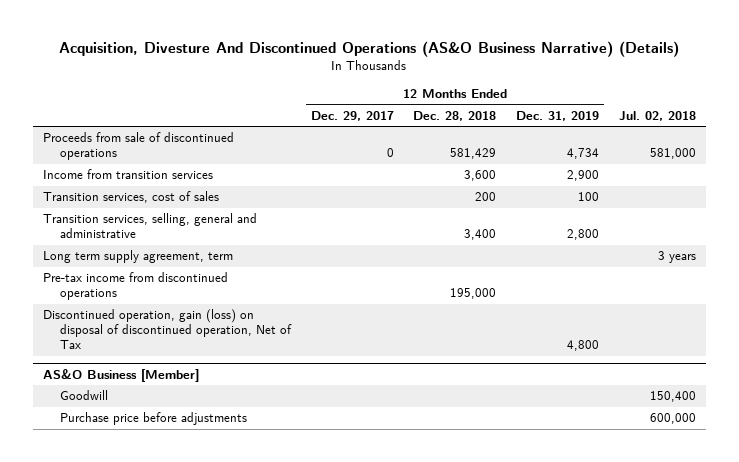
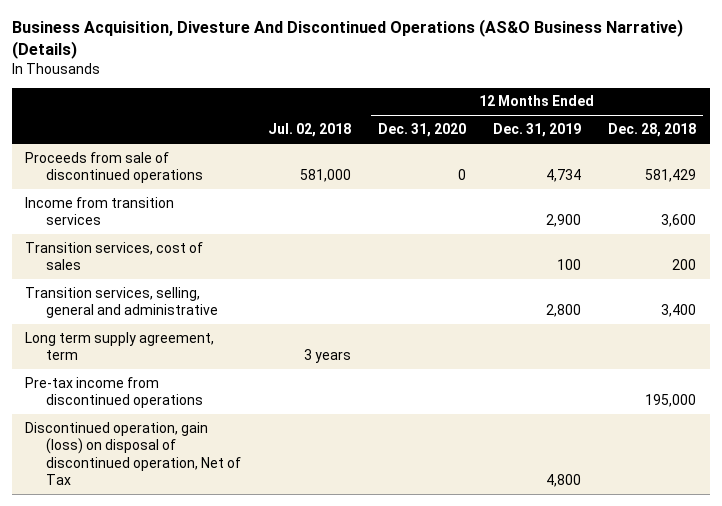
[59,40,680,57] Acquisition, Divesture And Discontinued Operations (AS&O Business Narrative) (Details) -> [11,19,683,59] Business Acquisition, Divesture And Discontinued Operations (AS&O Business Narrative) (Details)
[310,110,394,121] Dec. 29, 2017 -> none
none -> [378,123,467,138] Dec. 31, 2020
[42,368,199,382] AS&O Business [Member] -> none
[59,390,108,401] Goodwill -> none
[59,412,247,426] Purchase price before adjustments -> none

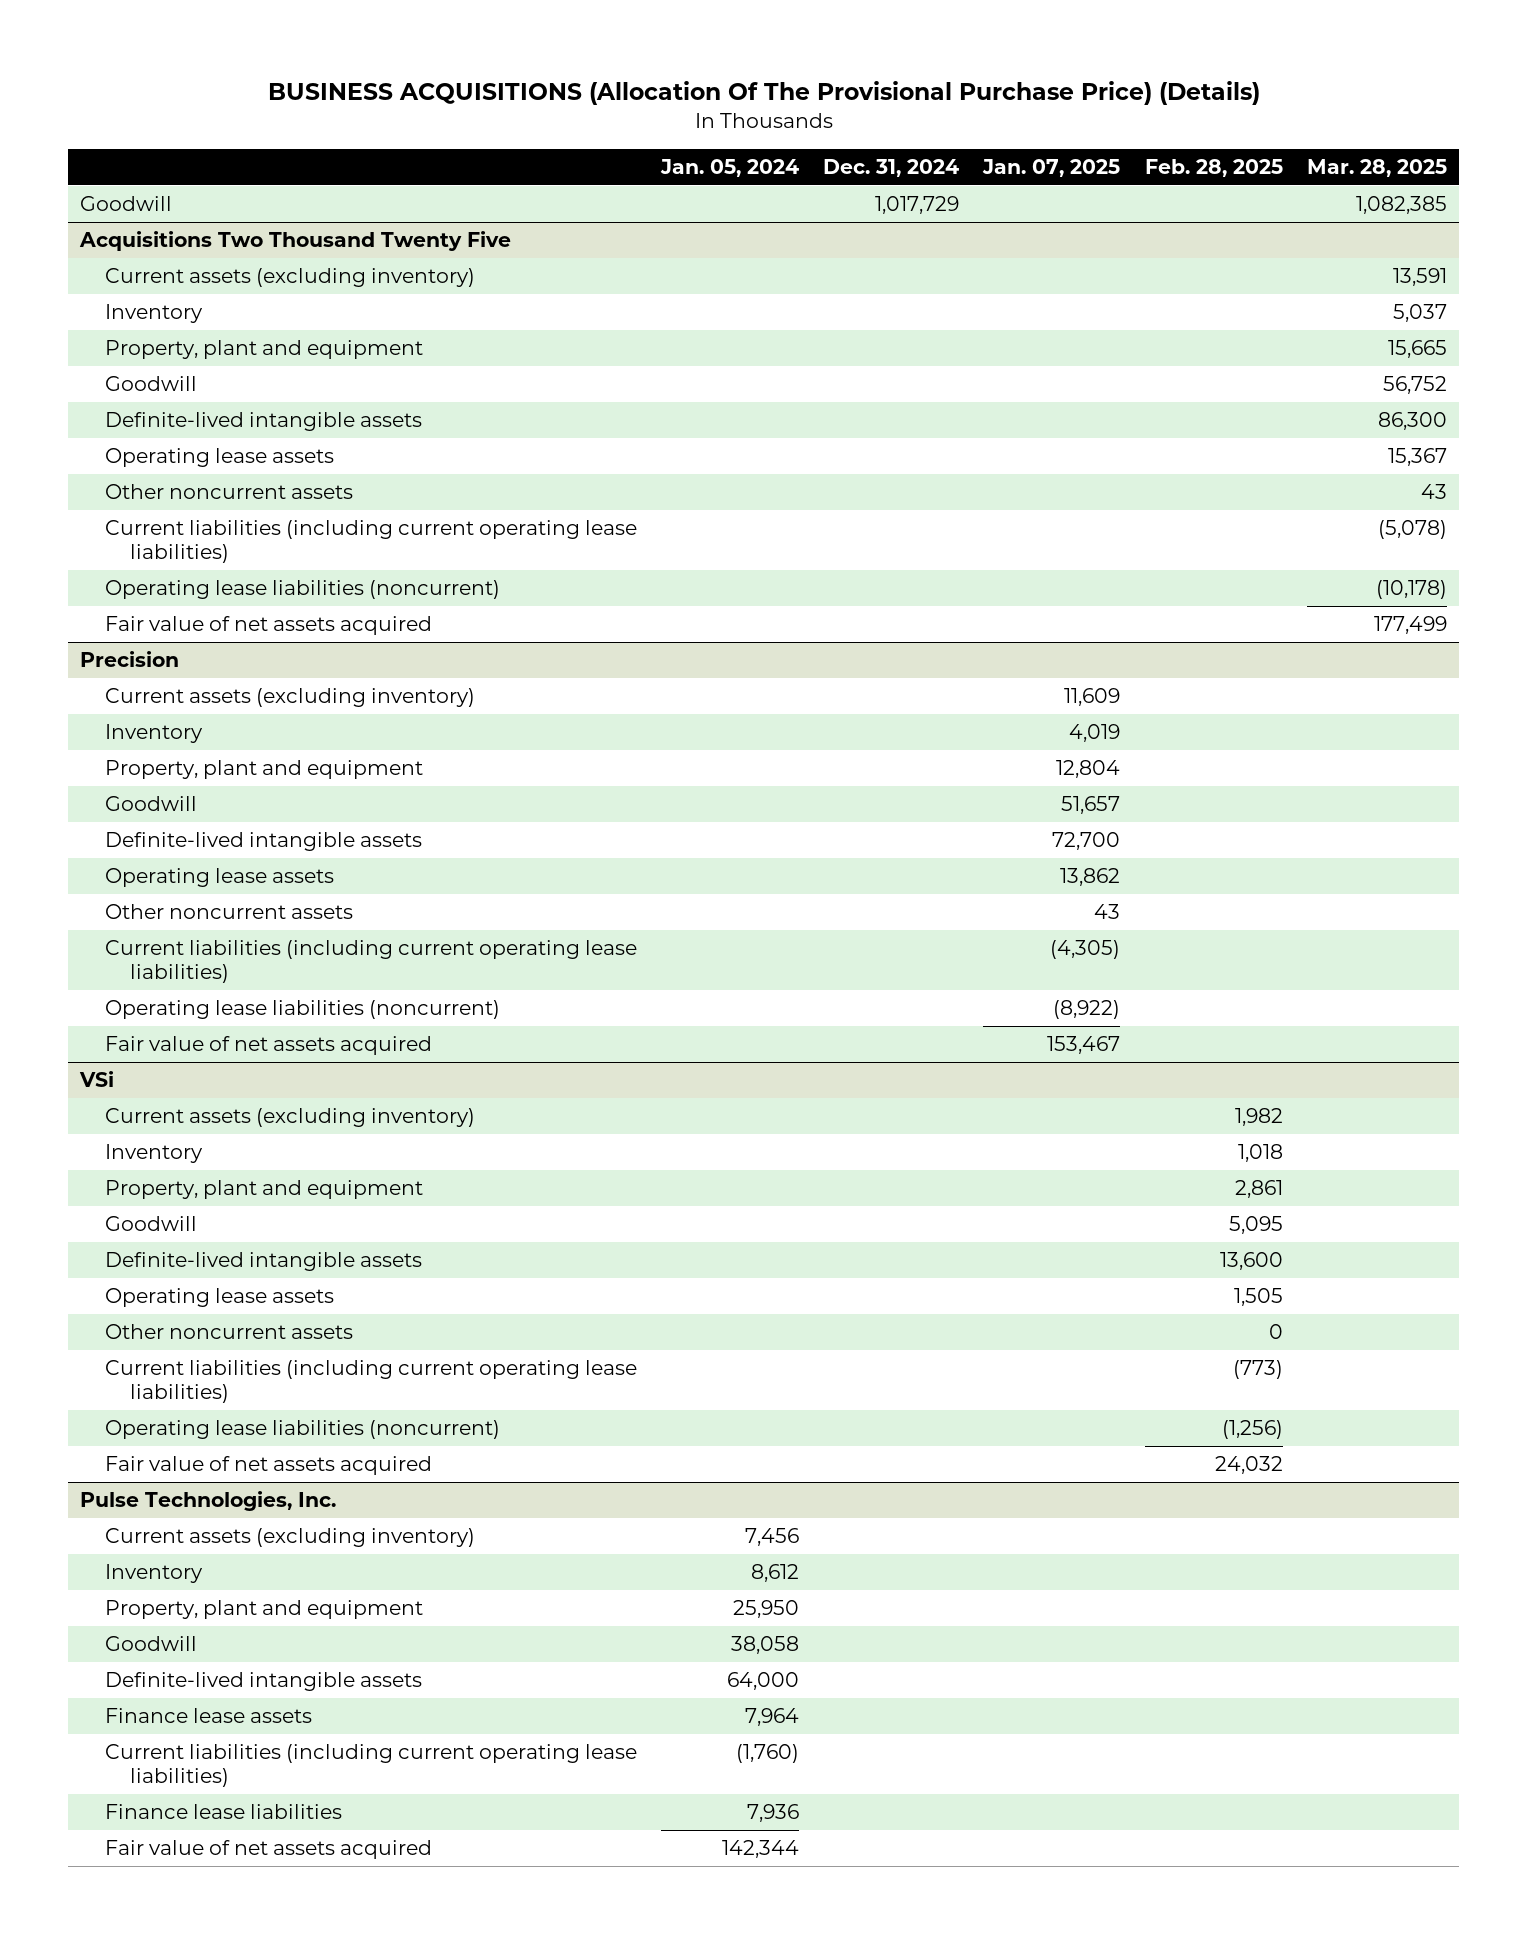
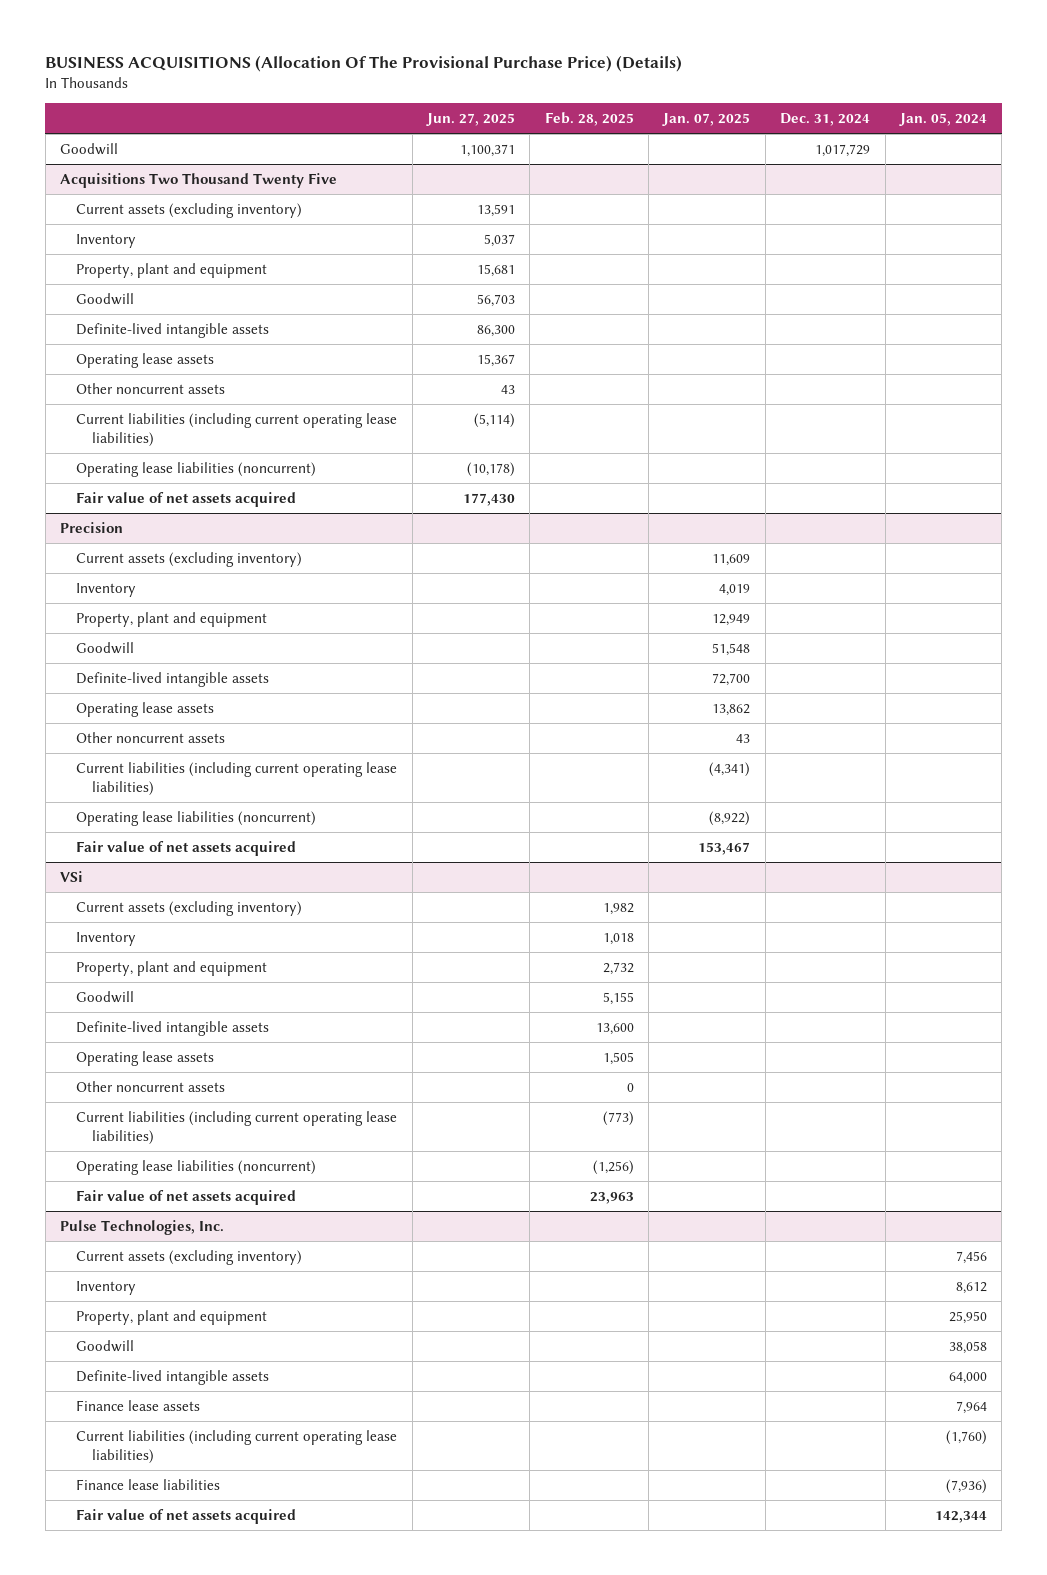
[1306,159,1447,178] Mar. 28, 2025 -> none
none -> [425,112,515,126] Jun. 27, 2025
[1056,760,1121,779] 12,804 -> [712,613,751,626] 12,949
[1061,796,1121,815] 51,657 -> [712,642,751,656] 51,548
[1050,940,1121,960] (4,305) -> [709,761,751,777] (4,341)
[1234,1180,1283,1199] 2,861 -> [602,961,634,975] 2,732
[1228,1216,1283,1235] 5,095 -> [602,991,634,1005] 5,155
[1214,1456,1283,1475] 24,032 -> [589,1191,634,1204] 23,963
[747,1804,800,1823] 7,936 -> [945,1478,987,1494] (7,936)

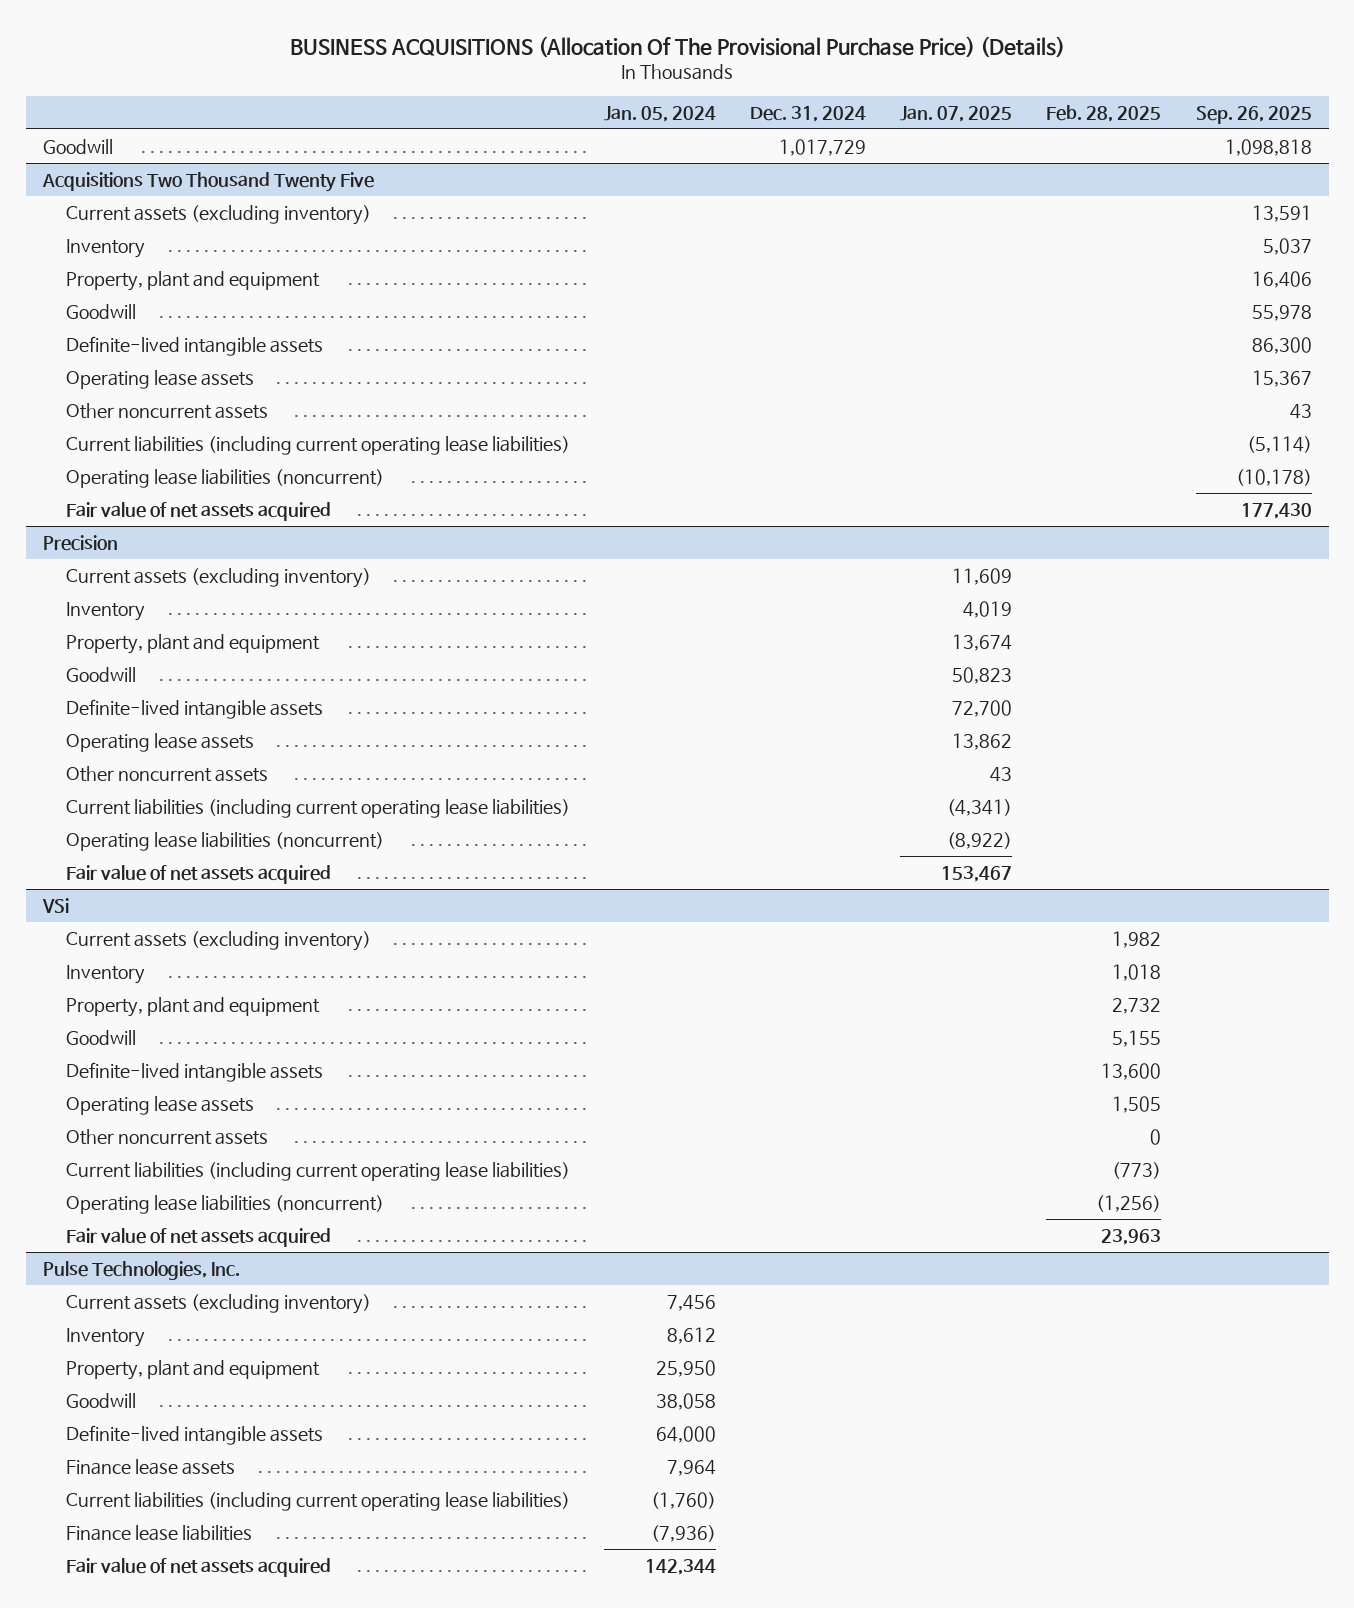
[425,112,515,126] Jun. 27, 2025 -> none
none -> [1195,106,1312,125] Sep. 26, 2025
[712,613,751,626] 12,949 -> [952,633,1013,651] 13,674
[712,642,751,656] 51,548 -> [952,666,1013,684] 50,823

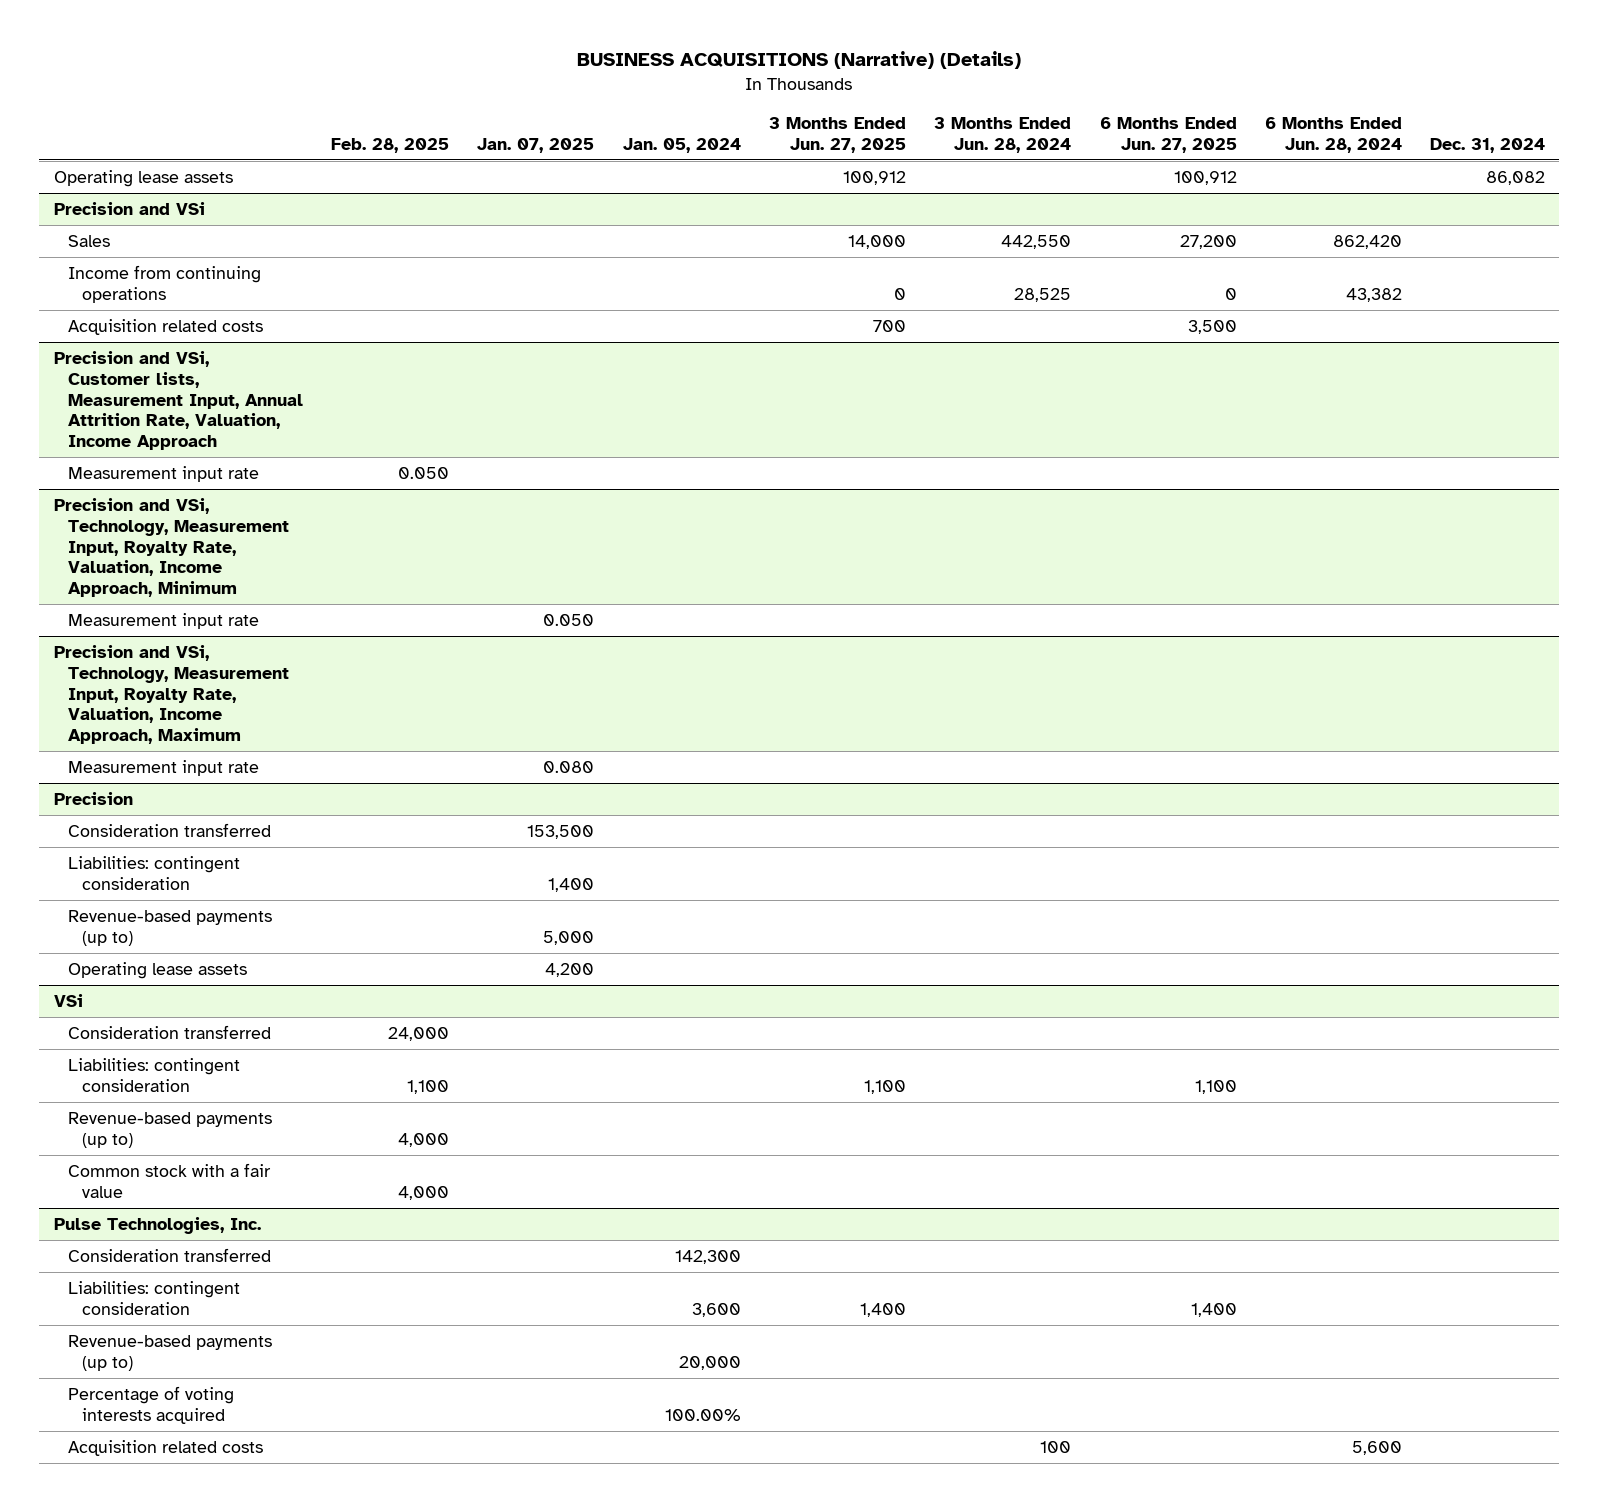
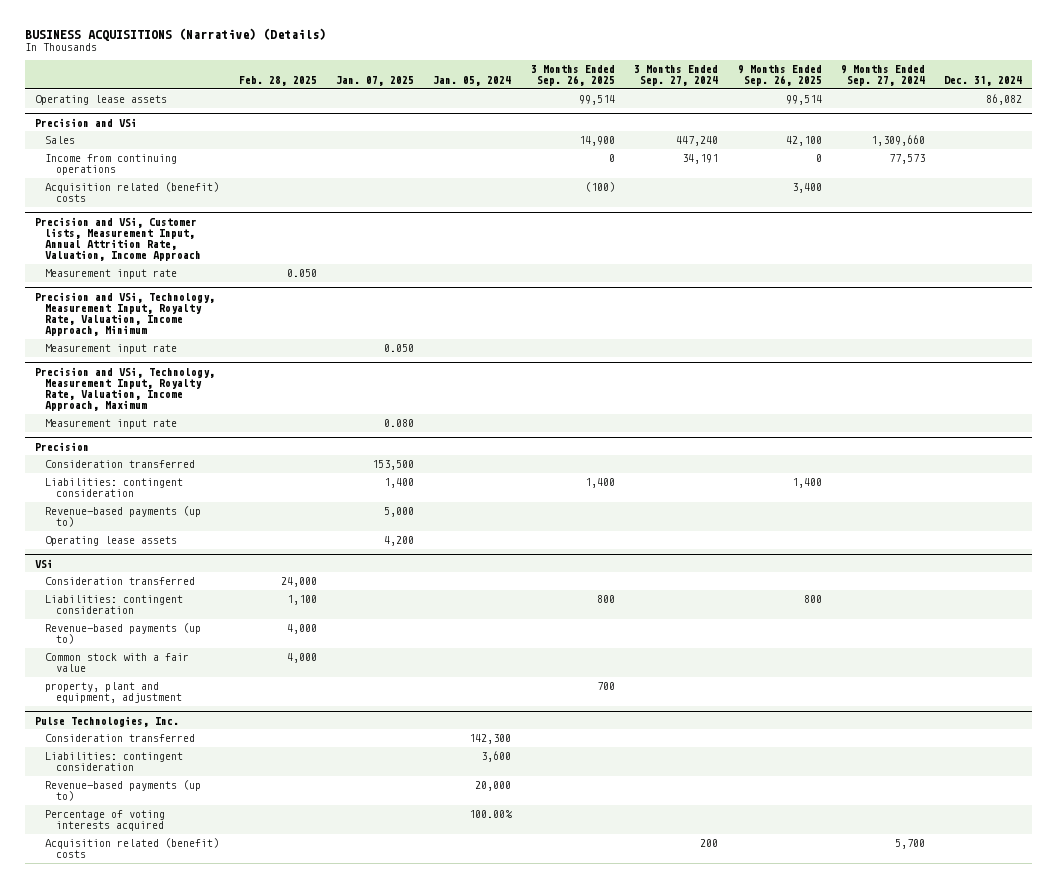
[769,116,907,153] 3 Months Ended Jun. 27, 2025 -> none
[934,116,1072,153] 3 Months Ended Jun. 28, 2024 -> none
[1099,116,1237,153] 6 Months Ended Jun. 27, 2025 -> none
[1264,116,1402,153] 6 Months Ended Jun. 28, 2024 -> none
none -> [530,64,615,87] 3 Months Ended Sep. 26, 2025
none -> [634,64,719,87] 3 Months Ended Sep. 27, 2024
none -> [737,64,822,87] 9 Months Ended Sep. 26, 2025
none -> [840,64,925,87] 9 Months Ended Sep. 27, 2024
[67,318,263,335] Acquisition related costs -> [45,181,220,203] Acquisition related (benefit) costs
none -> [45,681,182,704] property, plant and equipment, adjustment
[67,1439,263,1456] Acquisition related costs -> [45,837,220,859] Acquisition related (benefit) costs

